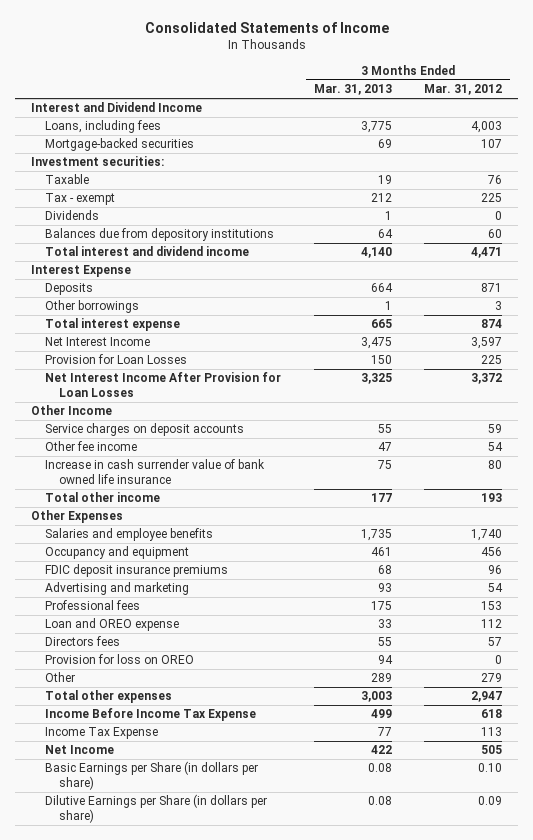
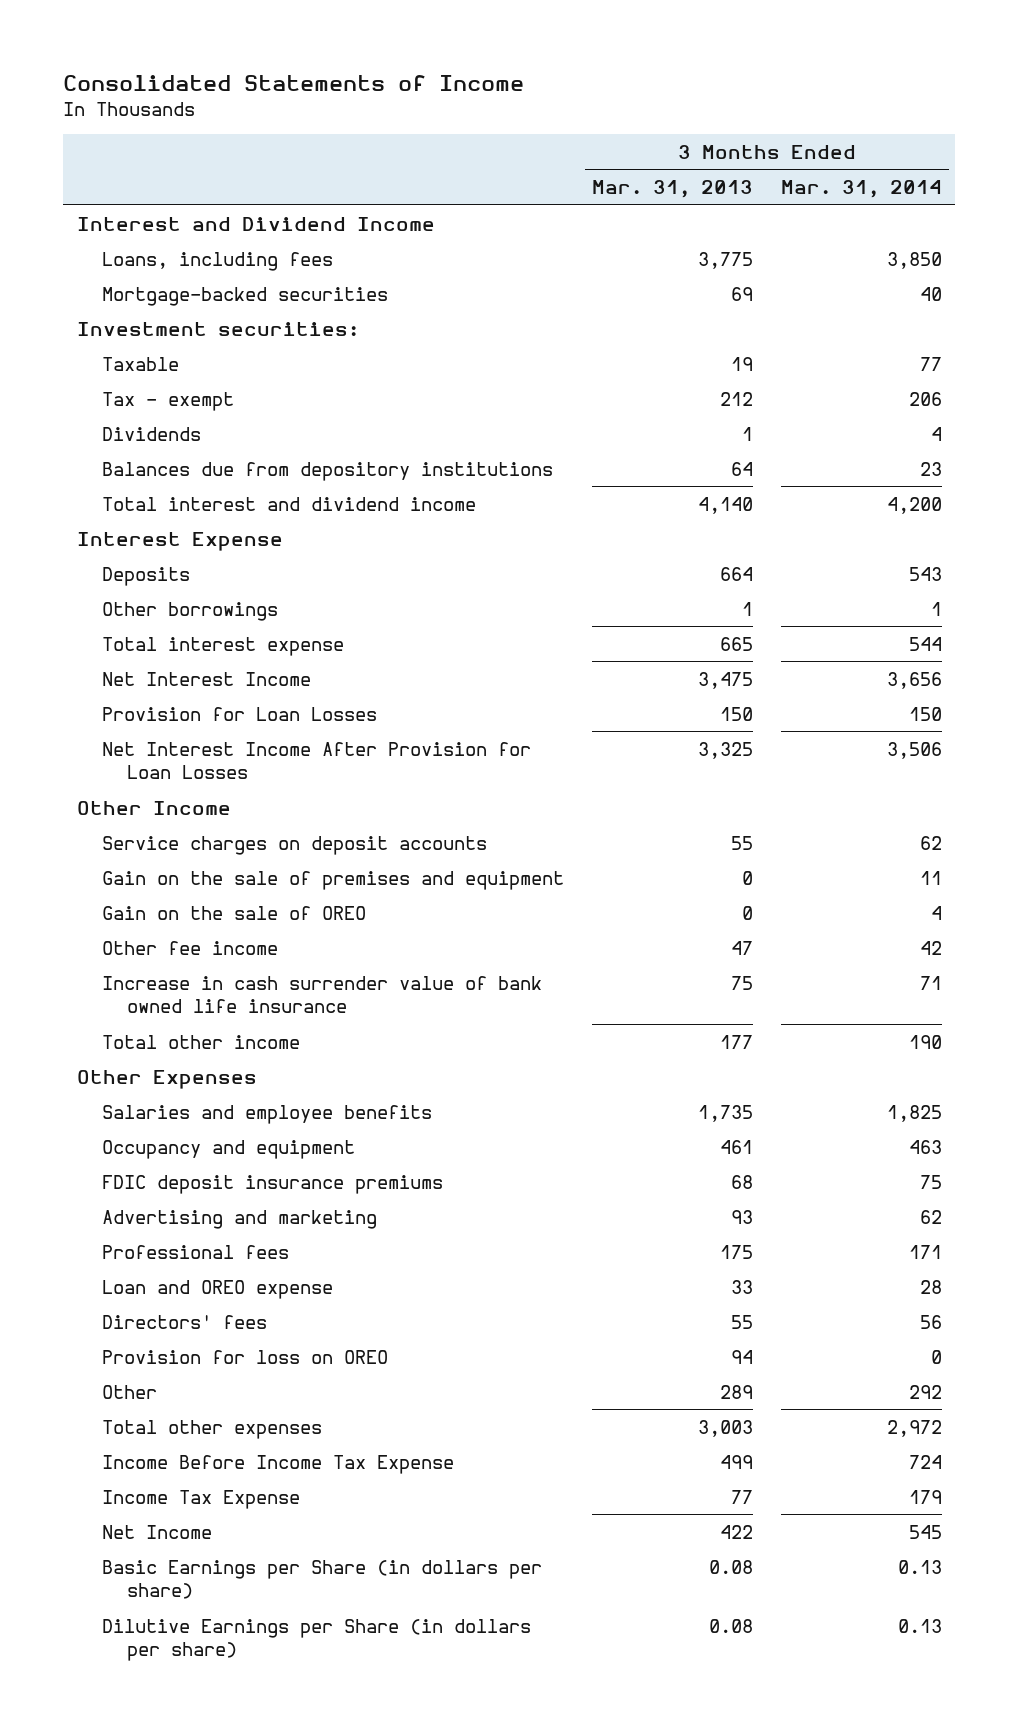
[424,84,503,96] Mar. 31, 2012 -> none
none -> [780,180,942,199] Mar. 31, 2014
none -> [102,870,565,890] Gain on the sale of premises and equipment
none -> [102,905,367,920] Gain on the sale of OREO
[45,636,121,647] Directors fees -> [102,1314,268,1329] Directors' fees

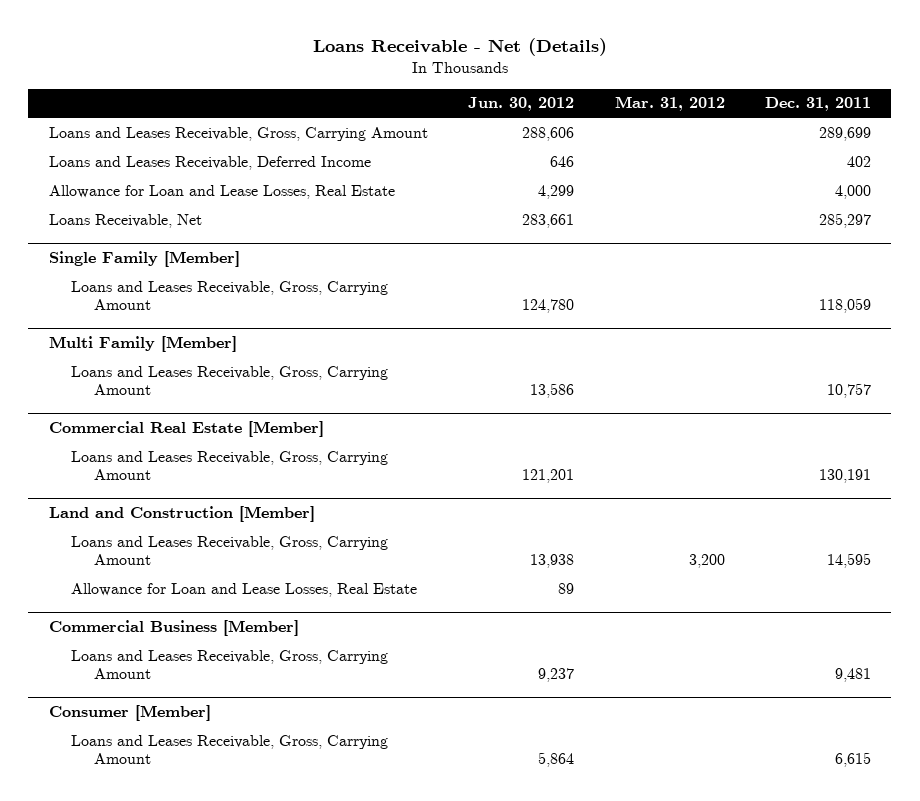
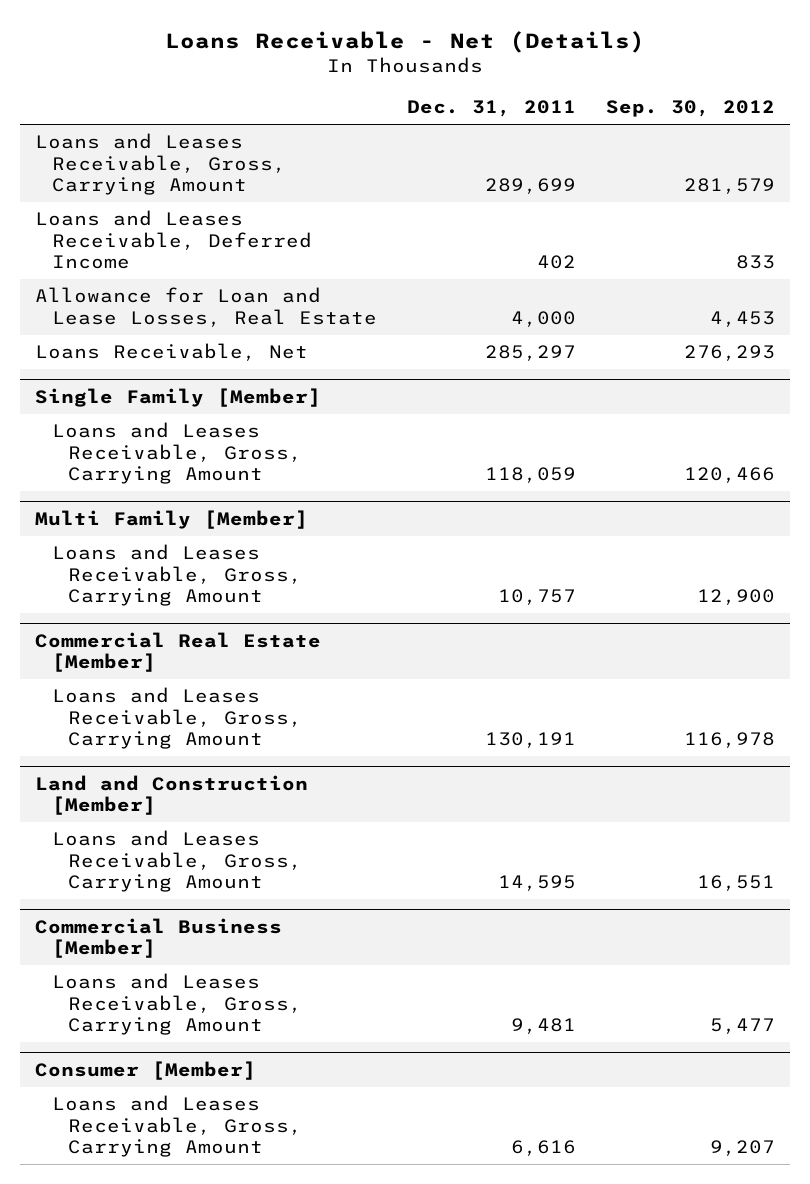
[468,97,575,112] Jun. 30, 2012 -> none
[614,96,725,112] Mar. 31, 2012 -> none
none -> [605,100,775,118] Sep. 30, 2012
[71,582,418,597] Allowance for Loan and Lease Losses, Real Estate -> none
[835,752,872,768] 6,615 -> [510,1139,576,1156] 6,616

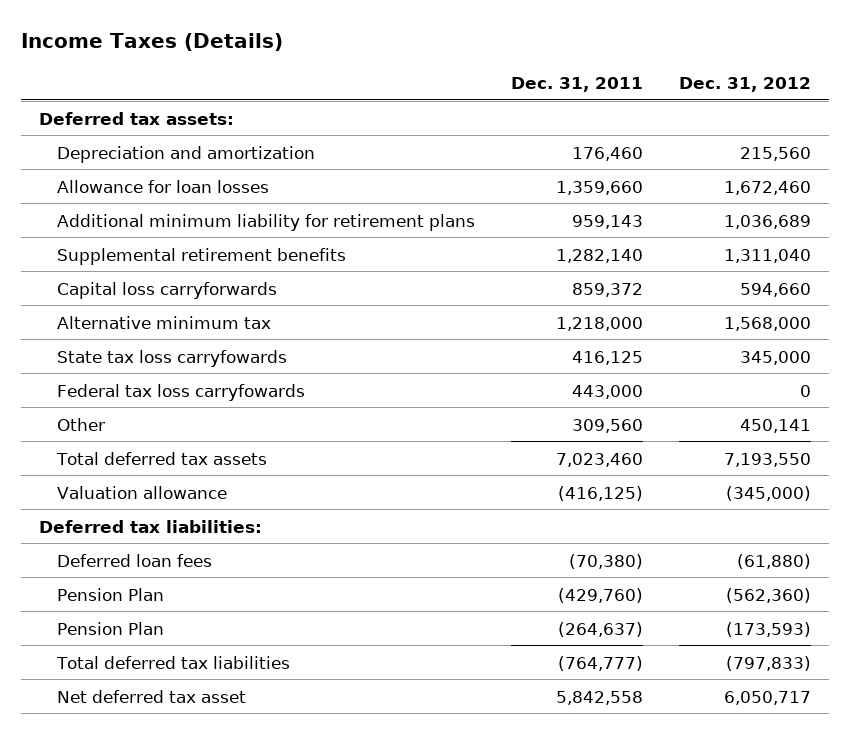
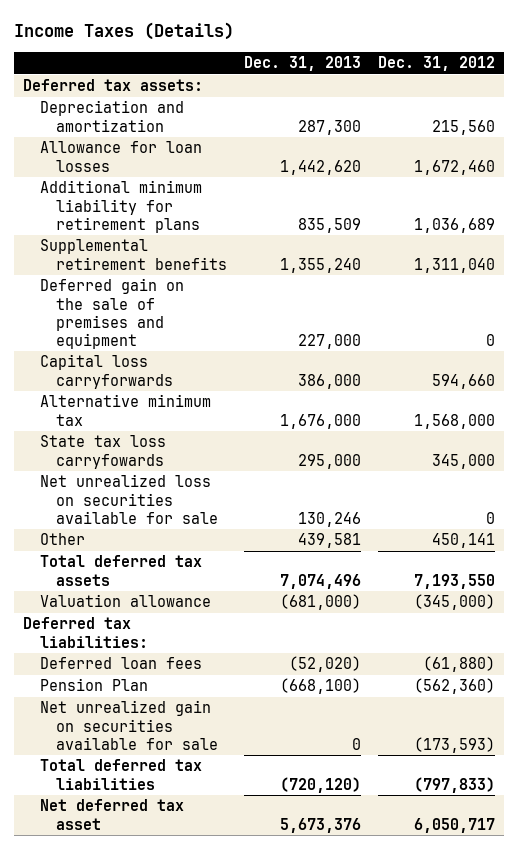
[510,76,643,92] Dec. 31, 2011 -> none
none -> [244,55,362,71] Dec. 31, 2013
none -> [39,278,184,349] Deferred gain on the sale of premises and equipment
[56,383,305,401] Federal tax loss carryfowards -> none
none -> [39,474,219,524] Net unrealized loss on securities available for sale
[56,621,164,635] Pension Plan -> [39,700,219,750] Net unrealized gain on securities available for sale

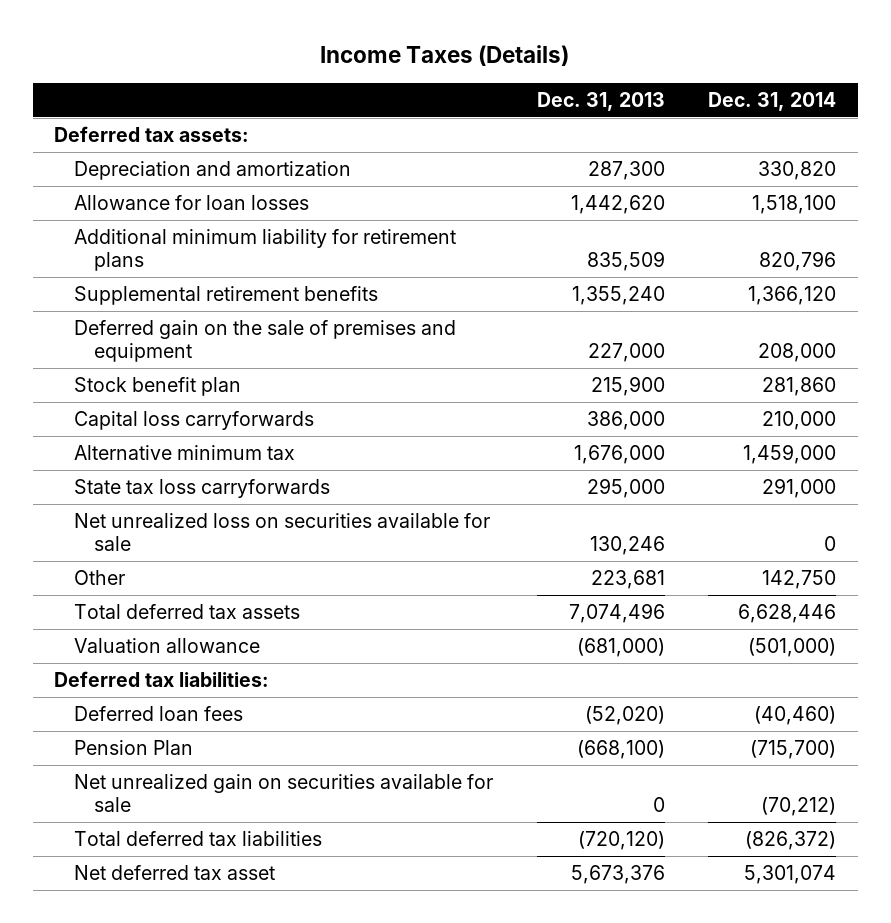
[378,55,496,71] Dec. 31, 2012 -> none
none -> [708,91,837,111] Dec. 31, 2014
none -> [74,377,242,397] Stock benefit plan
[39,435,166,469] State tax loss carryfowards -> [74,479,331,499] State tax loss carryforwards
[298,533,362,549] 439,581 -> [590,570,665,590] 223,681

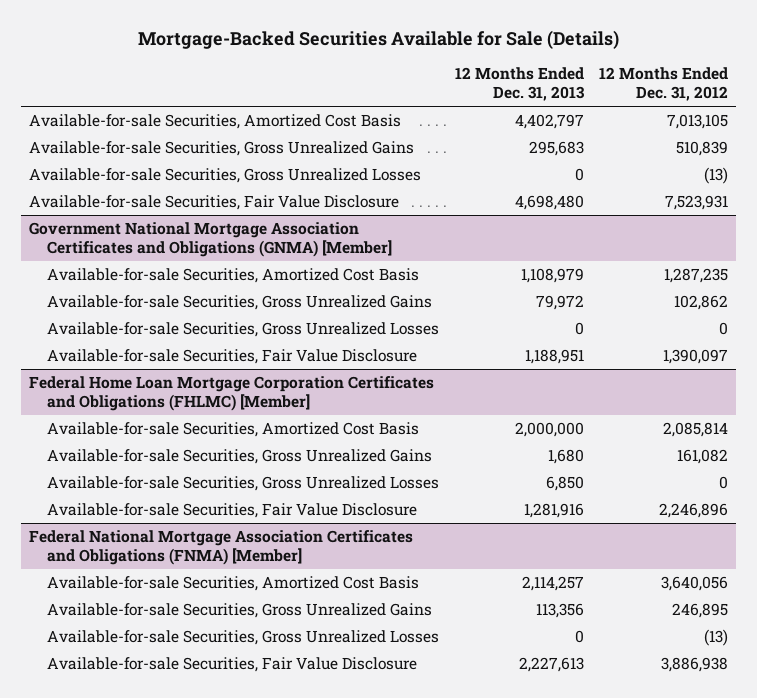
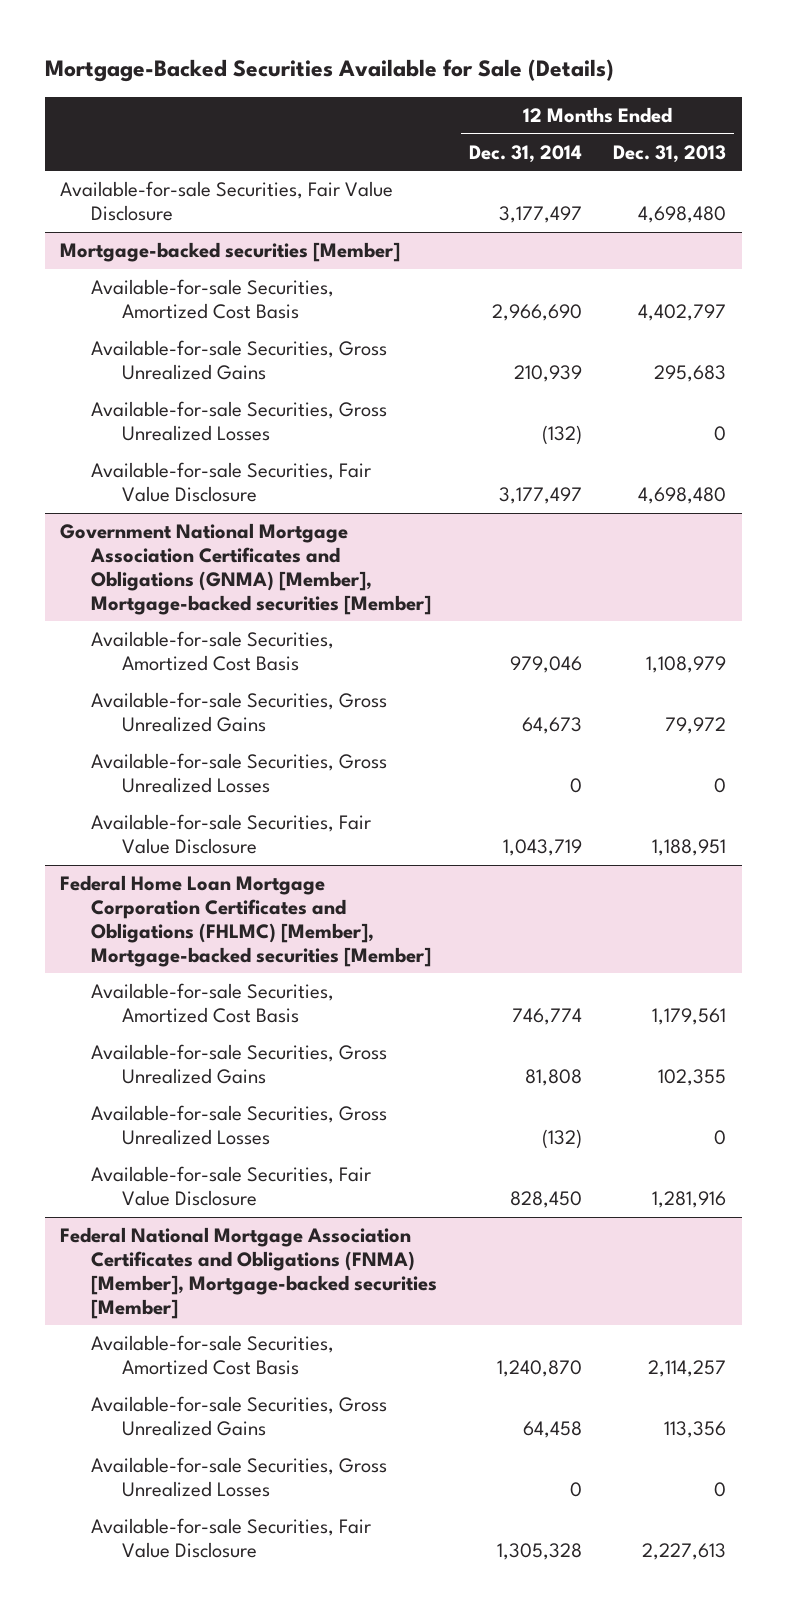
[599,67,729,102] 12 Months Ended Dec. 31, 2012 -> none
none -> [468,144,582,163] Dec. 31, 2014
none -> [60,181,394,221] Available-for-sale Securities, Fair Value Disclosure
none -> [60,242,401,263] Mortgage-backed securities [Member]
[28,221,393,257] Government National Mortgage Association Certificates and Obligations (GNMA) [Member] -> [60,523,432,615] Government National Mortgage Association Certificates and Obligations (GNMA) [Member], Mortgage-backed securities [Member]
[28,375,434,411] Federal Home Loan Mortgage Corporation Certificates and Obligations (FHLMC) [Member] -> [60,875,432,967] Federal Home Loan Mortgage Corporation Certificates and Obligations (FHLMC) [Member], Mortgage-backed securities [Member]
[514,421,584,437] 2,000,000 -> [652,1007,727,1025] 1,179,561
[547,448,584,464] 1,680 -> [658,1068,727,1086] 102,355
[545,475,584,491] 6,850 -> [714,1129,727,1145] 0
[28,529,413,565] Federal National Mortgage Association Certificates and Obligations (FNMA) [Member] -> [60,1227,438,1319] Federal National Mortgage Association Certificates and Obligations (FNMA) [Member], Mortgage-backed securities [Member]

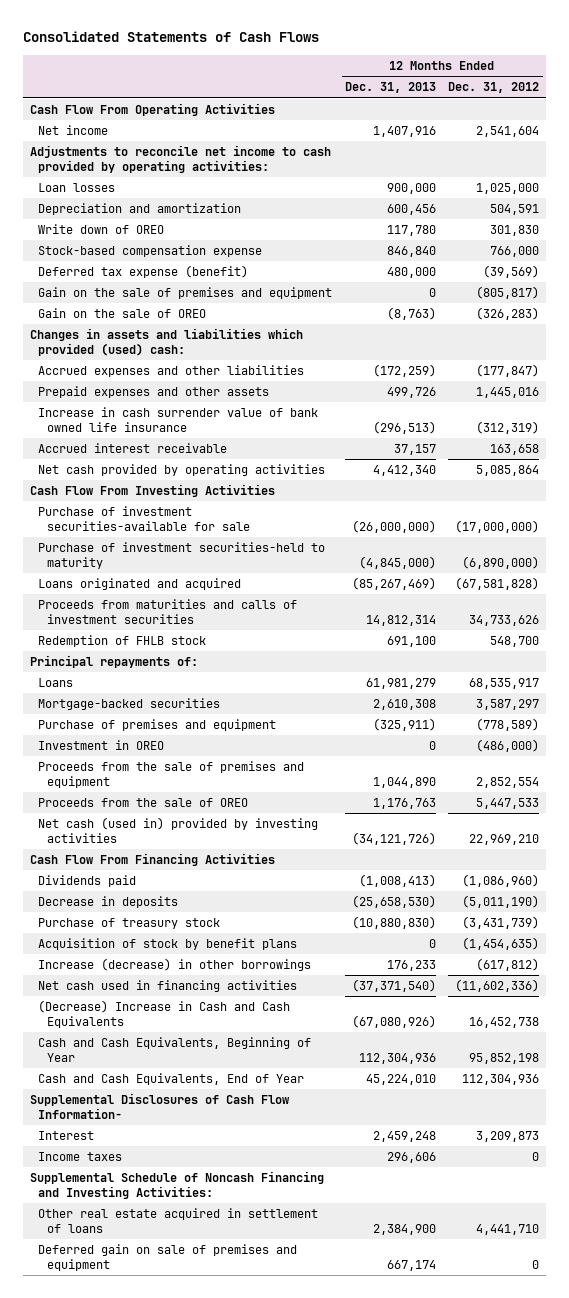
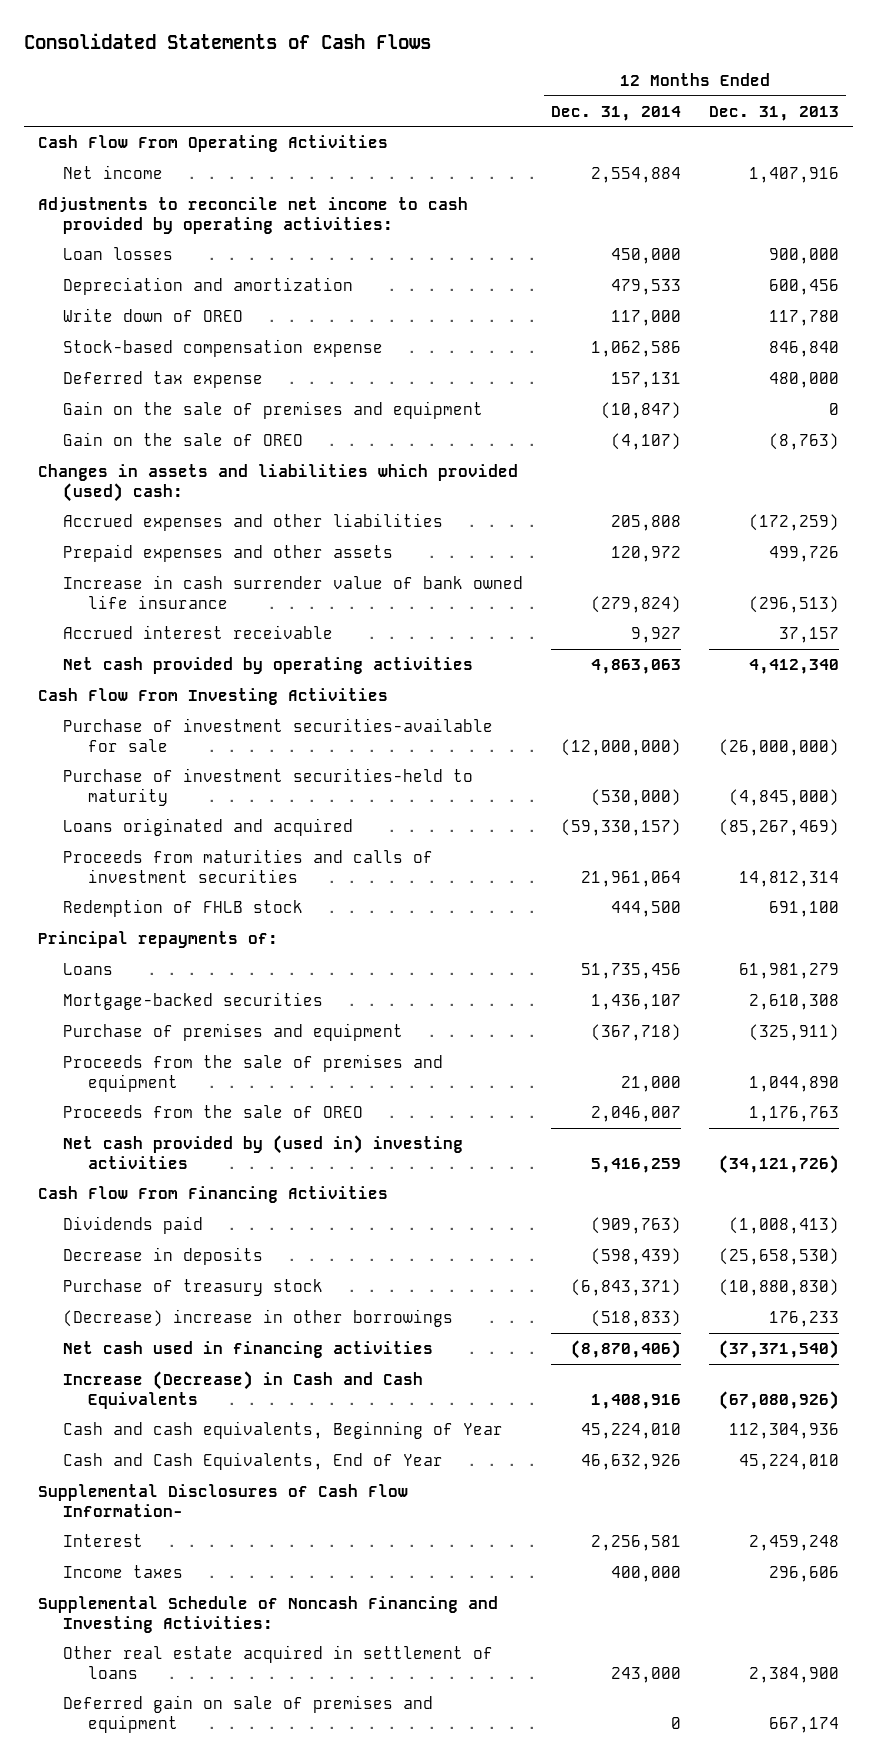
[448,82,540,94] Dec. 31, 2012 -> none
none -> [550,105,681,121] Dec. 31, 2014
[38,265,249,279] Deferred tax expense (benefit) -> [62,371,263,389] Deferred tax expense
[38,740,165,751] Investment in OREO -> none
[38,817,319,843] Net cash (used in) provided by investing activities -> [62,1135,463,1169] Net cash provided by (used in) investing activities
[38,938,298,951] Acquisition of stock by benefit plans -> none
[38,958,312,972] Increase (decrease) in other borrowings -> [62,1309,453,1328] (Decrease) increase in other borrowings
[38,1000,291,1028] (Decrease) Increase in Cash and Cash Equivalents -> [62,1371,423,1409] Increase (Decrease) in Cash and Cash Equivalents
[38,1037,312,1062] Cash and Cash Equivalents, Beginning of Year -> [62,1421,503,1440] Cash and cash equivalents, Beginning of Year

